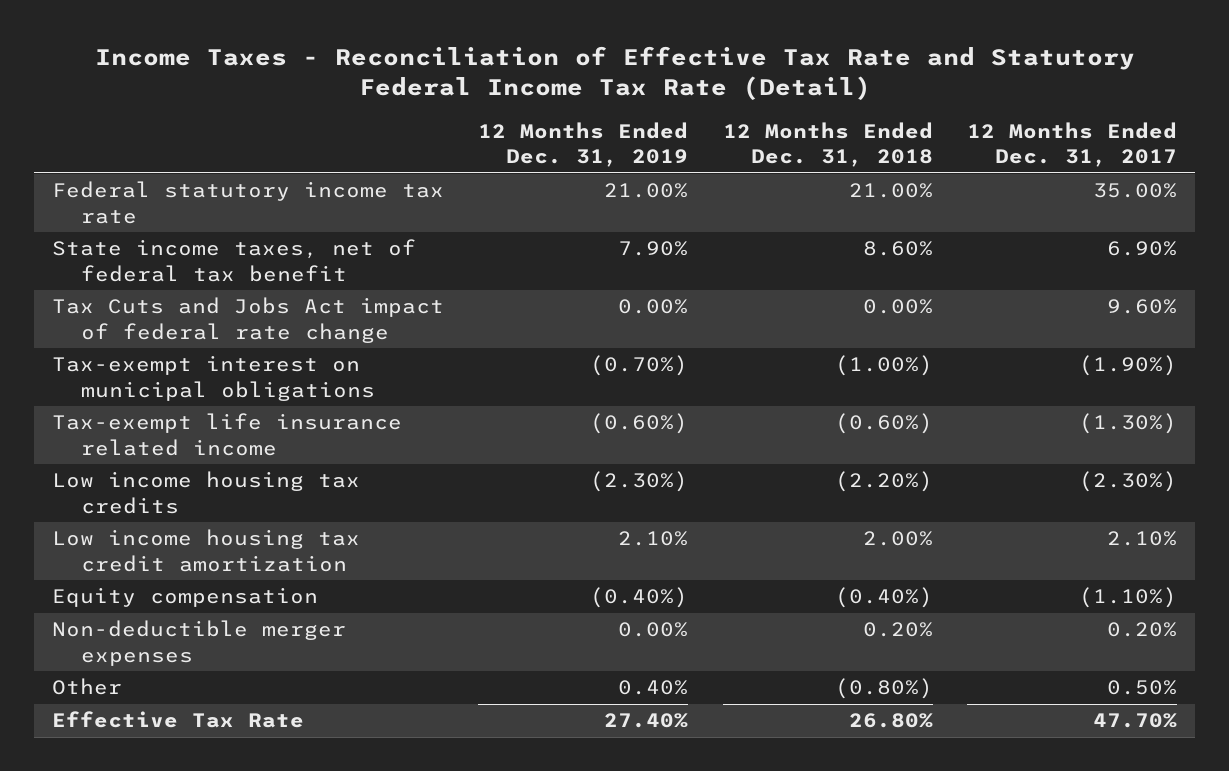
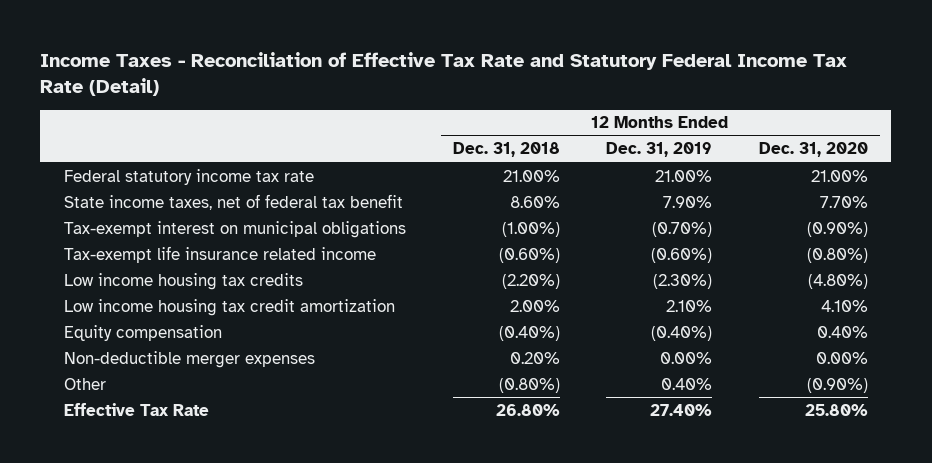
[967,122,1178,168] 12 Months Ended Dec. 31, 2017 -> none
none -> [759,142,869,158] Dec. 31, 2020
[51,297,444,343] Tax Cuts and Jobs Act impact of federal rate change -> none

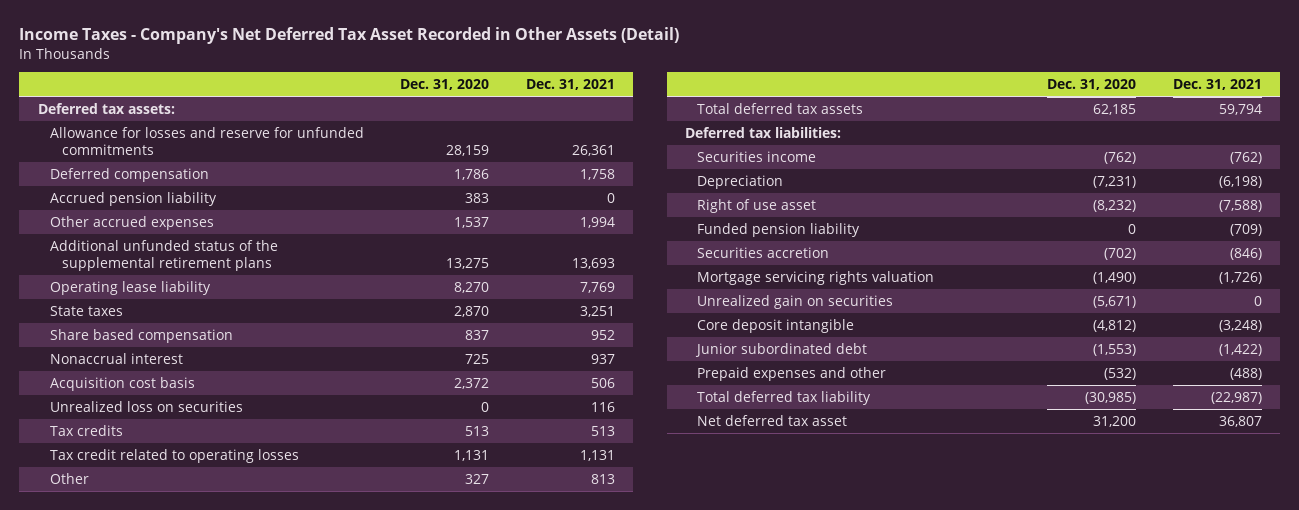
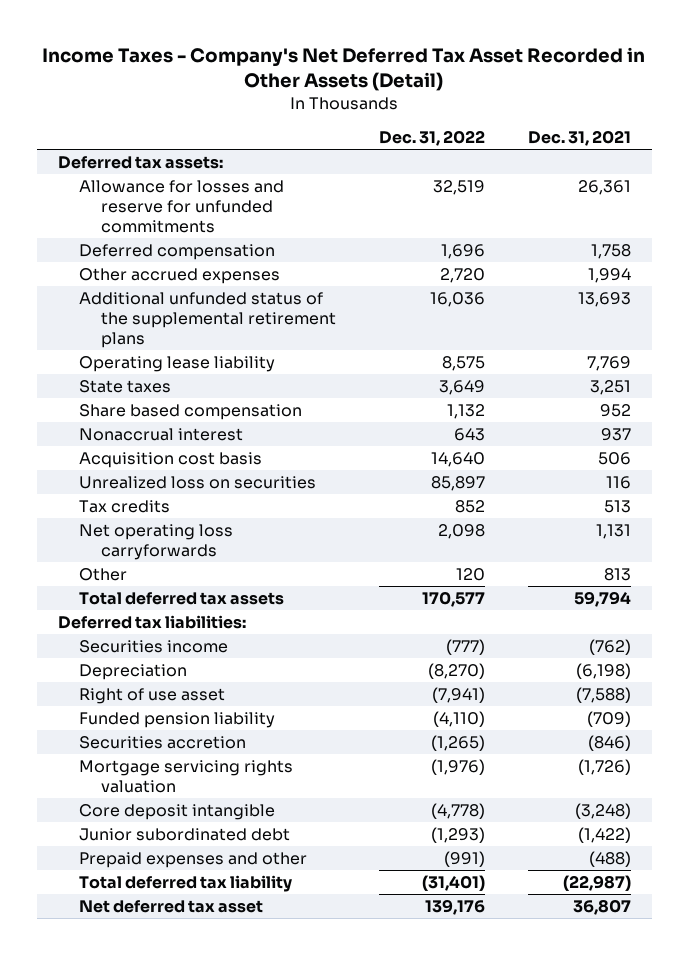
[400,79,490,91] Dec. 31, 2020 -> none
none -> [378,130,485,147] Dec. 31, 2022
[49,191,217,206] Accrued pension liability -> none
[49,448,299,463] Tax credit related to operating losses -> [79,523,234,560] Net operating loss carryforwards
[696,294,893,309] Unrealized gain on securities -> none

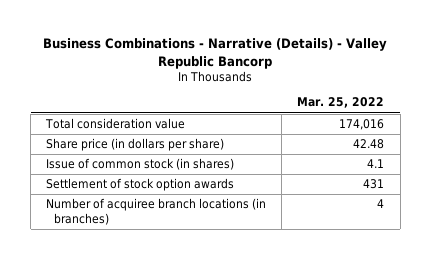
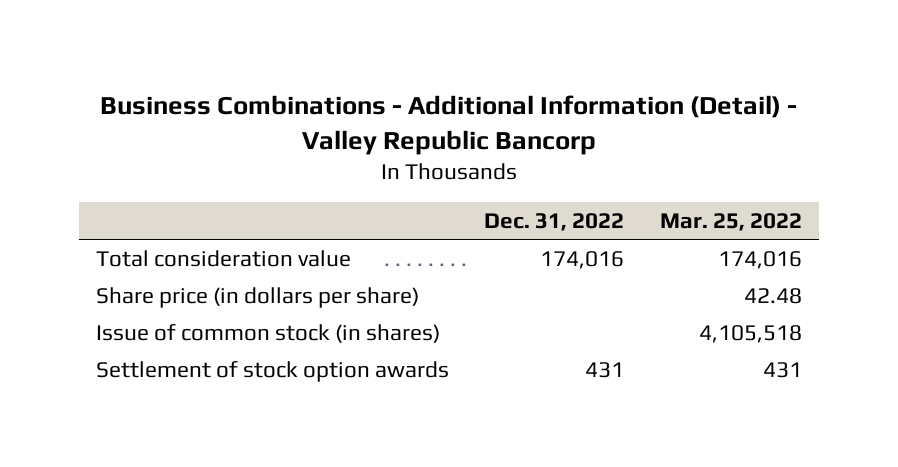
[43,38,388,69] Business Combinations - Narrative (Details) - Valley Republic Bancorp -> [99,94,797,155] Business Combinations - Additional Information (Detail) - Valley Republic Bancorp
none -> [484,212,625,231] Dec. 31, 2022
[367,159,385,169] 4.1 -> [698,324,802,343] 4,105,518
[46,198,267,225] Number of acquiree branch locations (in branches) -> none

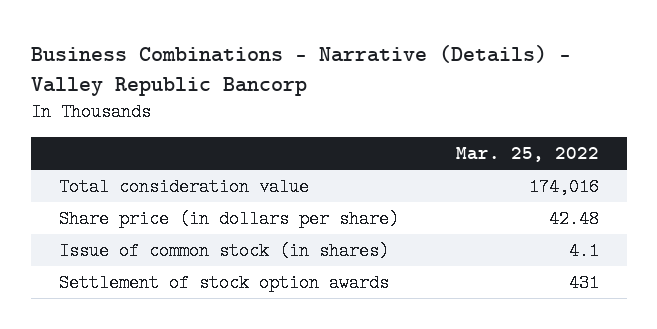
[99,94,797,155] Business Combinations - Additional Information (Detail) - Valley Republic Bancorp -> [30,44,571,96] Business Combinations - Narrative (Details) - Valley Republic Bancorp
[484,212,625,231] Dec. 31, 2022 -> none
[698,324,802,343] 4,105,518 -> [568,242,599,261] 4.1

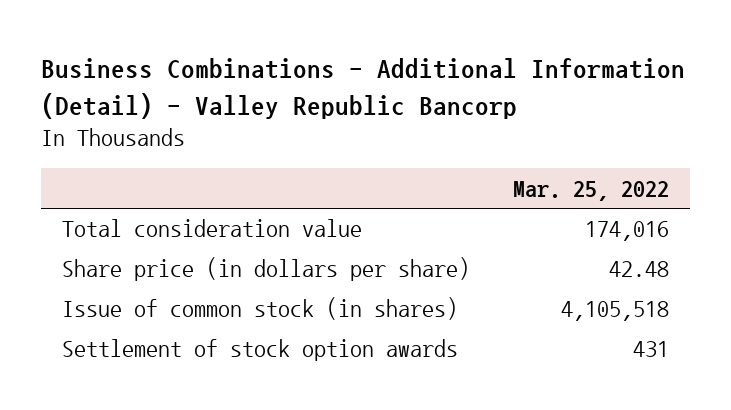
[30,44,571,96] Business Combinations - Narrative (Details) - Valley Republic Bancorp -> [41,58,686,119] Business Combinations - Additional Information (Detail) - Valley Republic Bancorp
[568,242,599,261] 4.1 -> [560,301,669,322] 4,105,518

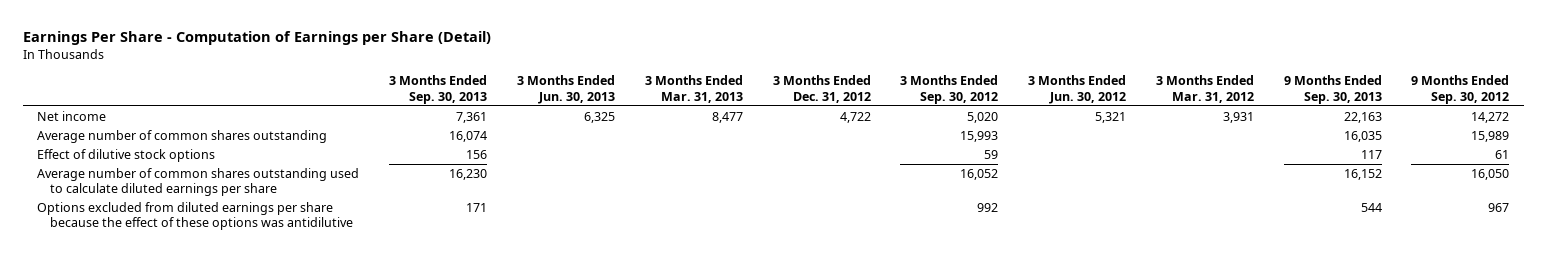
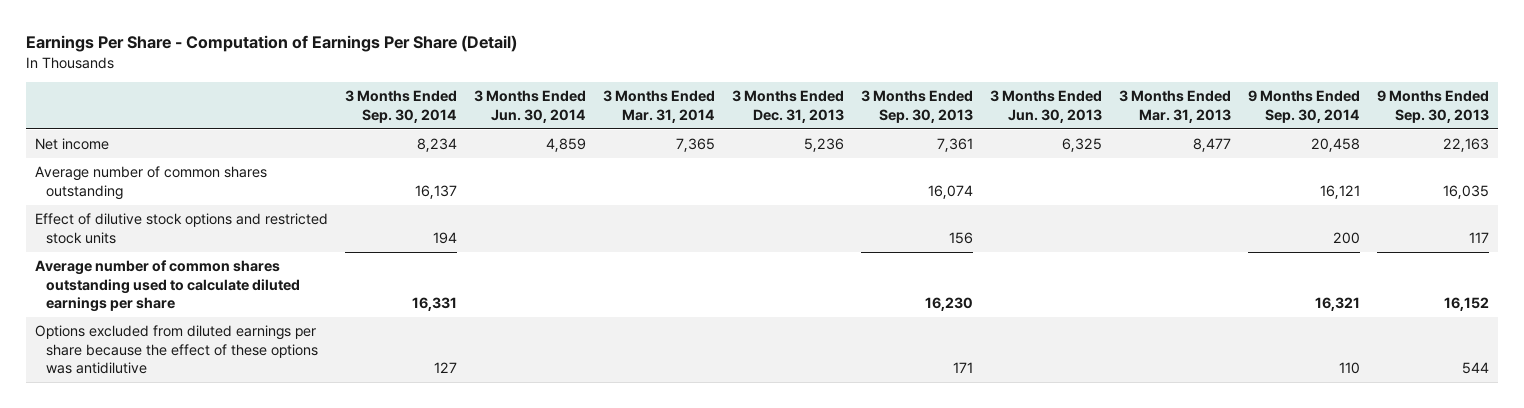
[22,30,491,45] Earnings Per Share - Computation of Earnings per Share (Detail) -> [25,35,517,53] Earnings Per Share - Computation of Earnings Per Share (Detail)
[772,75,871,103] 3 Months Ended Dec. 31, 2012 -> none
[900,75,999,104] 3 Months Ended Sep. 30, 2012 -> none
[1028,75,1127,104] 3 Months Ended Jun. 30, 2012 -> none
[1155,75,1254,103] 3 Months Ended Mar. 31, 2012 -> none
[1411,75,1510,104] 9 Months Ended Sep. 30, 2012 -> none
none -> [344,90,457,123] 3 Months Ended Sep. 30, 2014
none -> [473,90,586,123] 3 Months Ended Jun. 30, 2014
none -> [602,90,715,123] 3 Months Ended Mar. 31, 2014
none -> [731,90,844,123] 3 Months Ended Dec. 31, 2013
none -> [1248,90,1361,123] 9 Months Ended Sep. 30, 2014
[37,149,216,163] Effect of dilutive stock options -> [34,213,328,244] Effect of dilutive stock options and restricted stock units

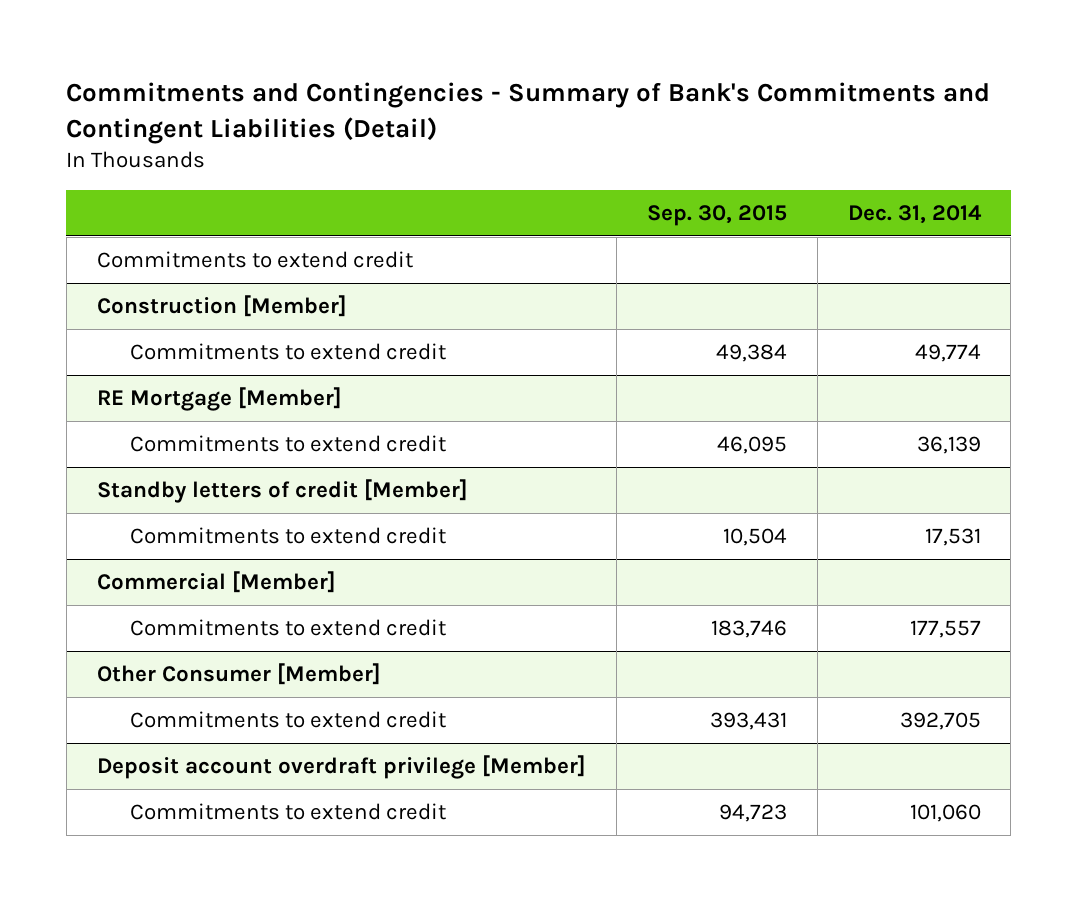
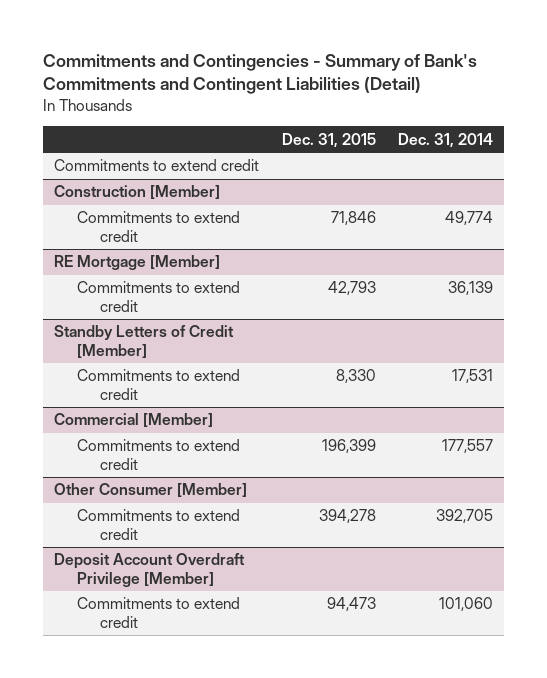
[646,204,787,226] Sep. 30, 2015 -> none
none -> [281,132,376,148] Dec. 31, 2015
[96,479,468,504] Standby letters of credit [Member] -> [54,325,235,358] Standby Letters of Credit [Member]
[96,755,586,780] Deposit account overdraft privilege [Member] -> [54,553,246,587] Deposit Account Overdraft Privilege [Member]

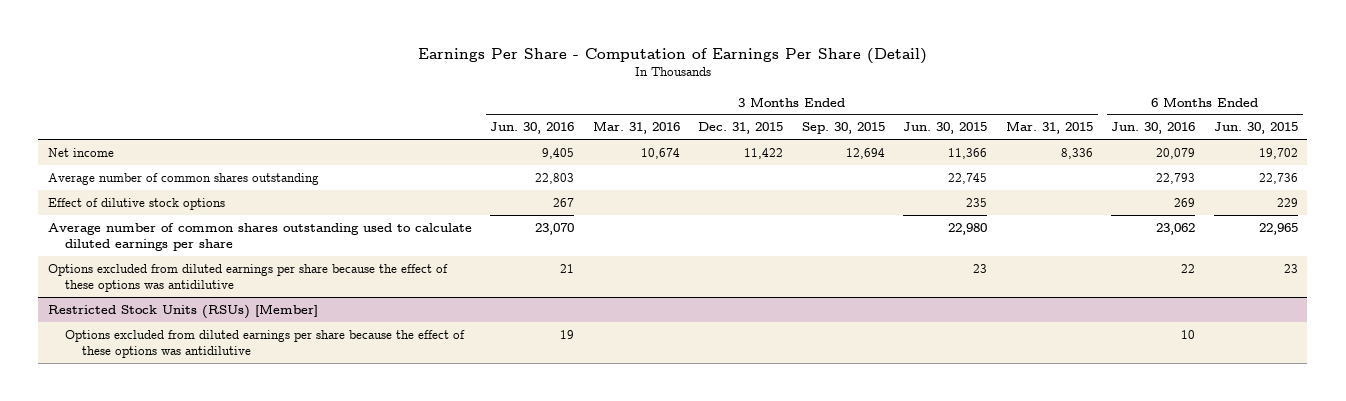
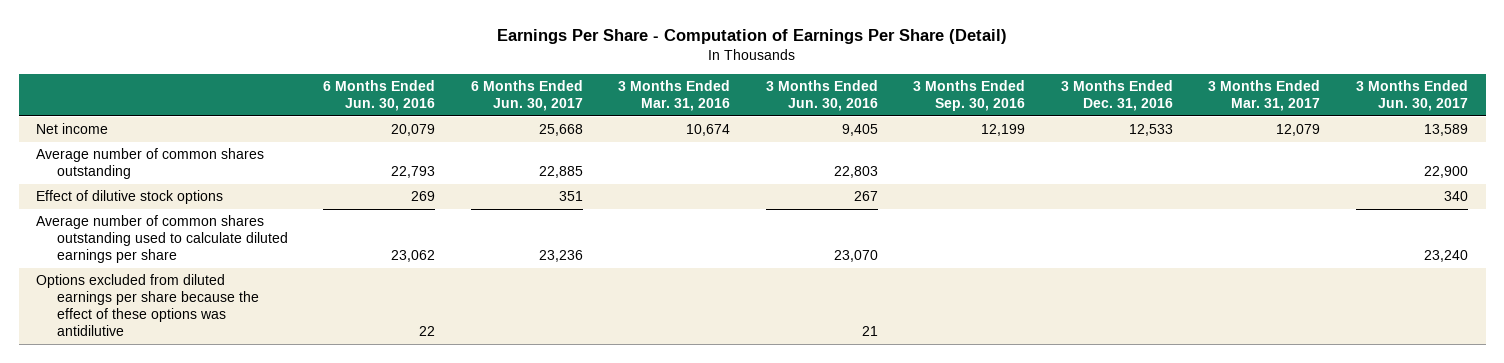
[698,122,784,135] Dec. 31, 2015 -> none
[801,122,885,135] Sep. 30, 2015 -> none
[903,122,988,135] Jun. 30, 2015 -> none
[1005,121,1093,135] Mar. 31, 2015 -> none
[1213,122,1298,135] Jun. 30, 2015 -> none
none -> [470,80,583,112] 6 Months Ended Jun. 30, 2017
none -> [913,80,1026,112] 3 Months Ended Sep. 30, 2016
none -> [1060,80,1173,112] 3 Months Ended Dec. 31, 2016
none -> [1208,80,1321,112] 3 Months Ended Mar. 31, 2017
none -> [1355,80,1468,112] 3 Months Ended Jun. 30, 2017
[47,303,318,319] Restricted Stock Units (RSUs) [Member] -> none
[64,329,465,358] Options excluded from diluted earnings per share because the effect of these options was antidilutive -> none

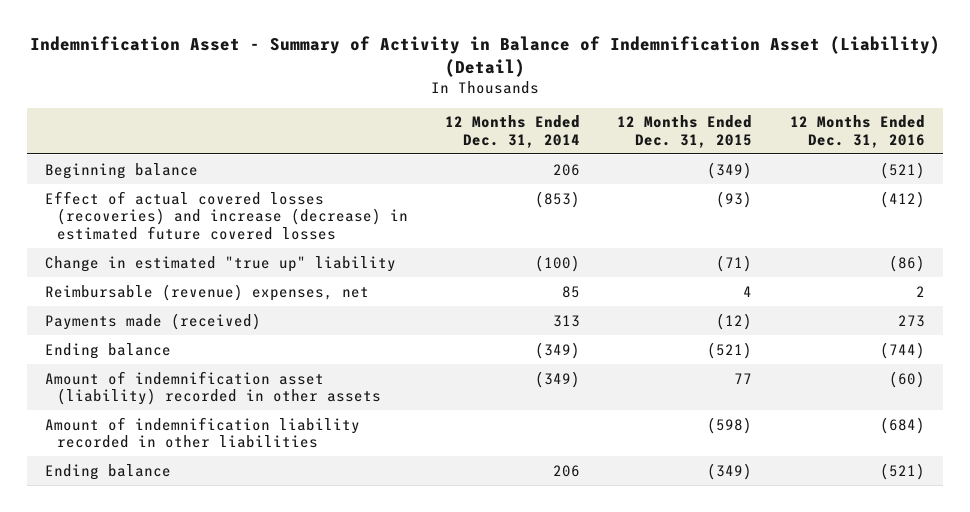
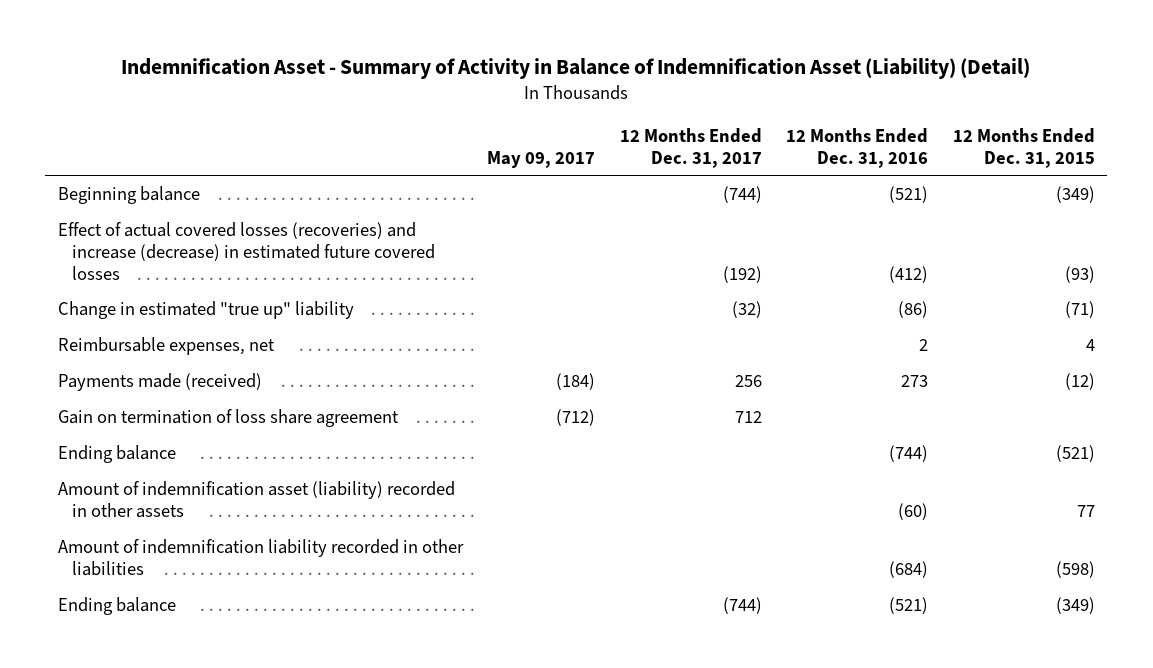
[445,115,581,148] 12 Months Ended Dec. 31, 2014 -> none
none -> [487,150,596,168] May 09, 2017
none -> [619,127,762,168] 12 Months Ended Dec. 31, 2017
[45,283,370,301] Reimbursable (revenue) expenses, net -> [57,337,275,356] Reimbursable expenses, net
none -> [57,409,399,428] Gain on termination of loss share agreement

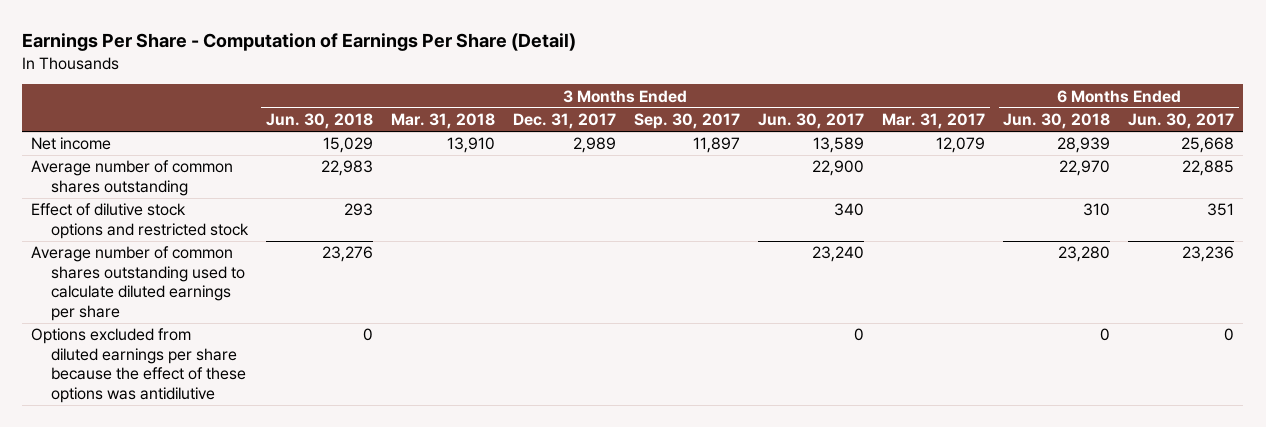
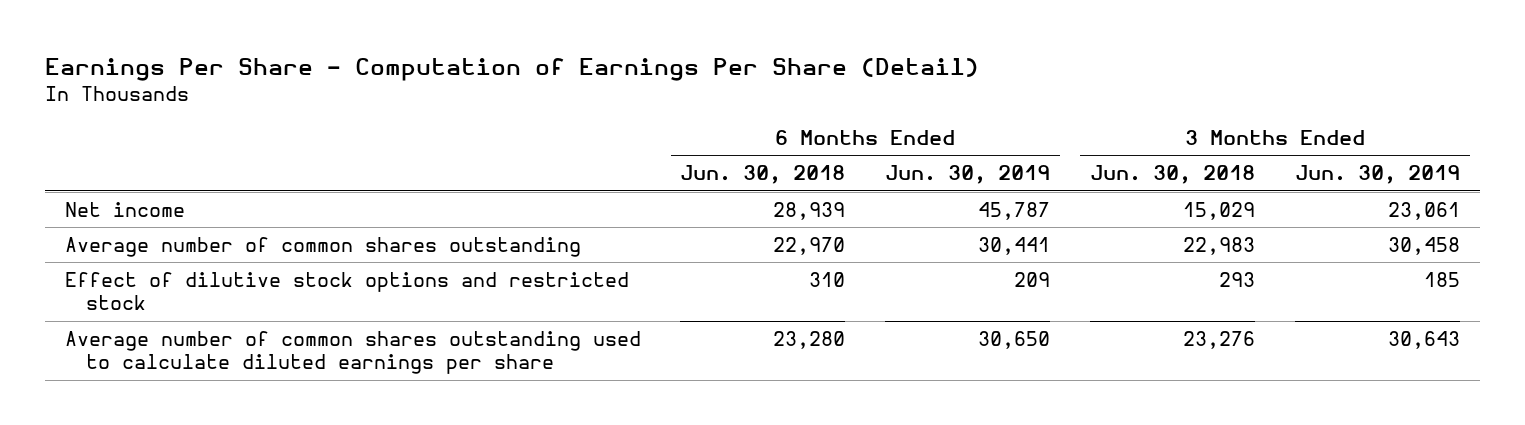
[390,113,495,130] Mar. 31, 2018 -> none
[512,113,616,130] Dec. 31, 2017 -> none
[633,113,740,130] Sep. 30, 2017 -> none
[758,113,865,130] Jun. 30, 2017 -> none
[882,113,986,130] Mar. 31, 2017 -> none
[1128,113,1235,130] Jun. 30, 2017 -> none
none -> [885,165,1051,185] Jun. 30, 2019
none -> [1295,165,1461,185] Jun. 30, 2019
[31,328,246,403] Options excluded from diluted earnings per share because the effect of these options was antidilutive -> none

